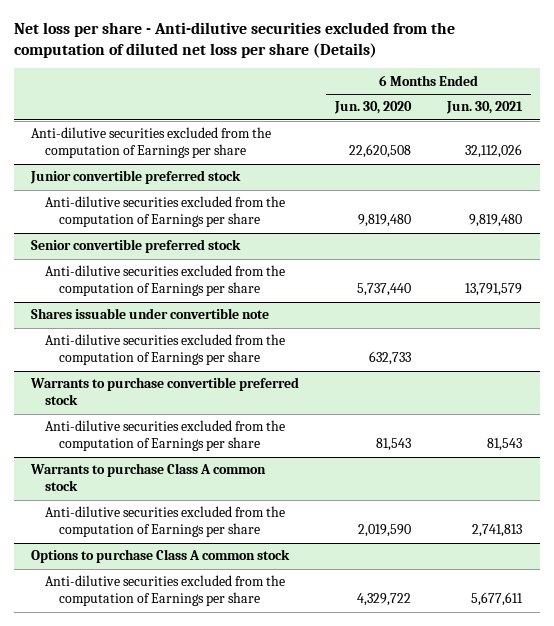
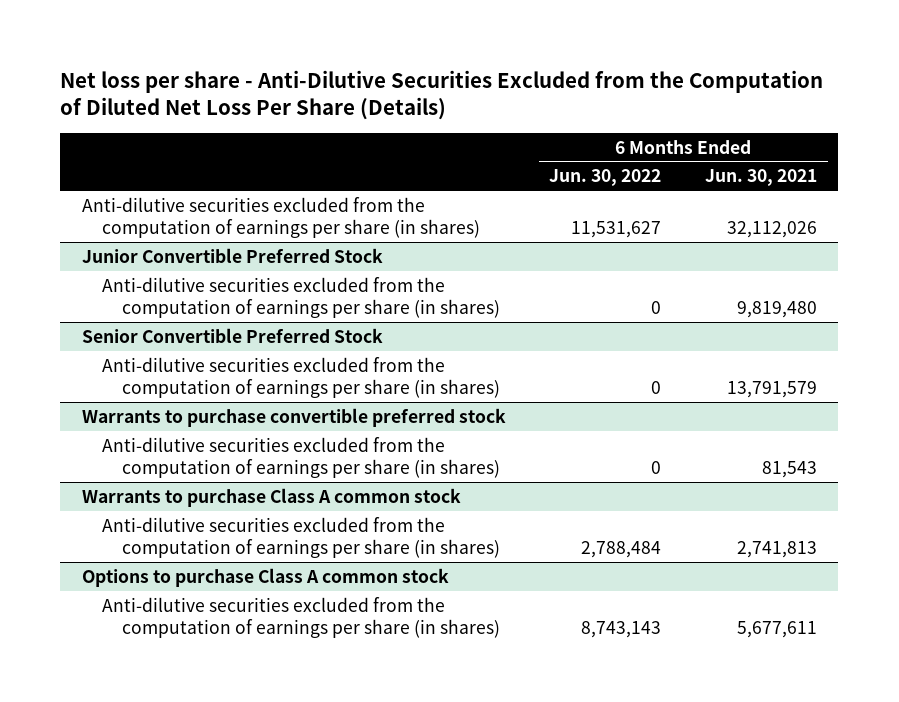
[13,22,455,59] Net loss per share - Anti-dilutive securities excluded from the computation of diluted net loss per share (Details) -> [60,69,824,121] Net loss per share - Anti-Dilutive Securities Excluded from the Computation of Diluted Net Loss Per Share (Details)
[334,101,413,115] Jun. 30, 2020 -> none
none -> [549,169,662,187] Jun. 30, 2022
[31,308,270,320] Shares issuable under convertible note -> none
[45,334,286,366] Anti-dilutive securities excluded from the computation of Earnings per share -> none
[31,127,272,159] Anti-dilutive securities excluded from the computation of Earnings per share -> [81,196,480,239] Anti-dilutive securities excluded from the computation of earnings per share (in shares)
[30,170,242,185] Junior convertible preferred stock -> [81,247,383,263] Junior Convertible Preferred Stock
[45,196,286,228] Anti-dilutive securities excluded from the computation of Earnings per share -> [101,276,500,319] Anti-dilutive securities excluded from the computation of earnings per share (in shares)
[31,239,242,254] Senior convertible preferred stock -> [81,327,383,343] Senior Convertible Preferred Stock
[45,265,286,297] Anti-dilutive securities excluded from the computation of Earnings per share -> [101,356,500,399] Anti-dilutive securities excluded from the computation of earnings per share (in shares)
[45,420,286,452] Anti-dilutive securities excluded from the computation of Earnings per share -> [101,436,500,479] Anti-dilutive securities excluded from the computation of earnings per share (in shares)
[45,506,286,538] Anti-dilutive securities excluded from the computation of Earnings per share -> [101,516,500,559] Anti-dilutive securities excluded from the computation of earnings per share (in shares)
[45,575,286,607] Anti-dilutive securities excluded from the computation of Earnings per share -> [101,596,500,639] Anti-dilutive securities excluded from the computation of earnings per share (in shares)

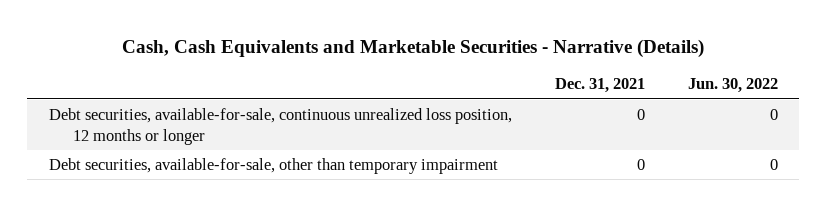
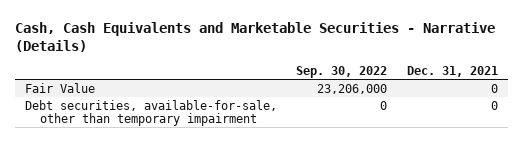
[687,78,778,94] Jun. 30, 2022 -> none
none -> [296,66,388,79] Sep. 30, 2022
[48,107,512,146] Debt securities, available-for-sale, continuous unrealized loss position, 12 months or longer -> [24,82,95,93] Fair Value

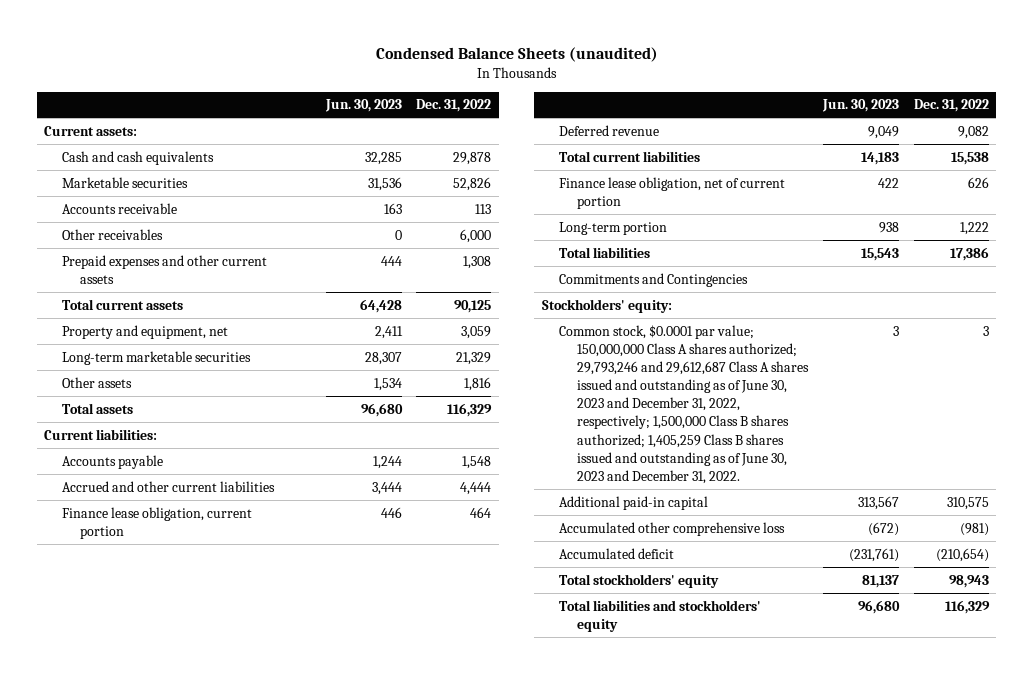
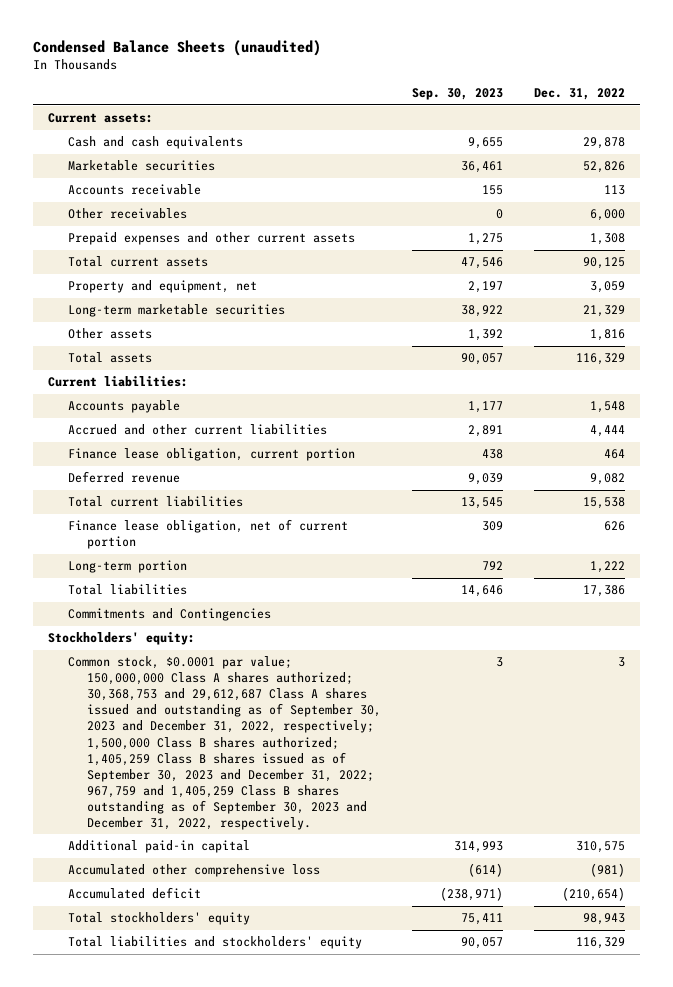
[324,99,402,113] Jun. 30, 2023 -> none
none -> [412,88,504,101] Sep. 30, 2023
[559,324,810,484] Common stock, $0.0001 par value; 150,000,000 Class A shares authorized; 29,793,246 and 29,612,687 Class A shares issued and outstanding as of June 30, 2023 and December 31, 2022, respectively; 1,500,000 Class B shares authorized; 1,405,259 Class B shares issued and outstanding as of June 30, 2023 and December 31, 2022. -> [67,656,382,830] Common stock, $0.0001 par value; 150,000,000 Class A shares authorized; 30,368,753 and 29,612,687 Class A shares issued and outstanding as of September 30, 2023 and December 31, 2022, respectively; 1,500,000 Class B shares authorized; 1,405,259 Class B shares issued as of September 30, 2023 and December 31, 2022; 967,759 and 1,405,259 Class B shares outstanding as of September 30, 2023 and December 31, 2022, respectively.

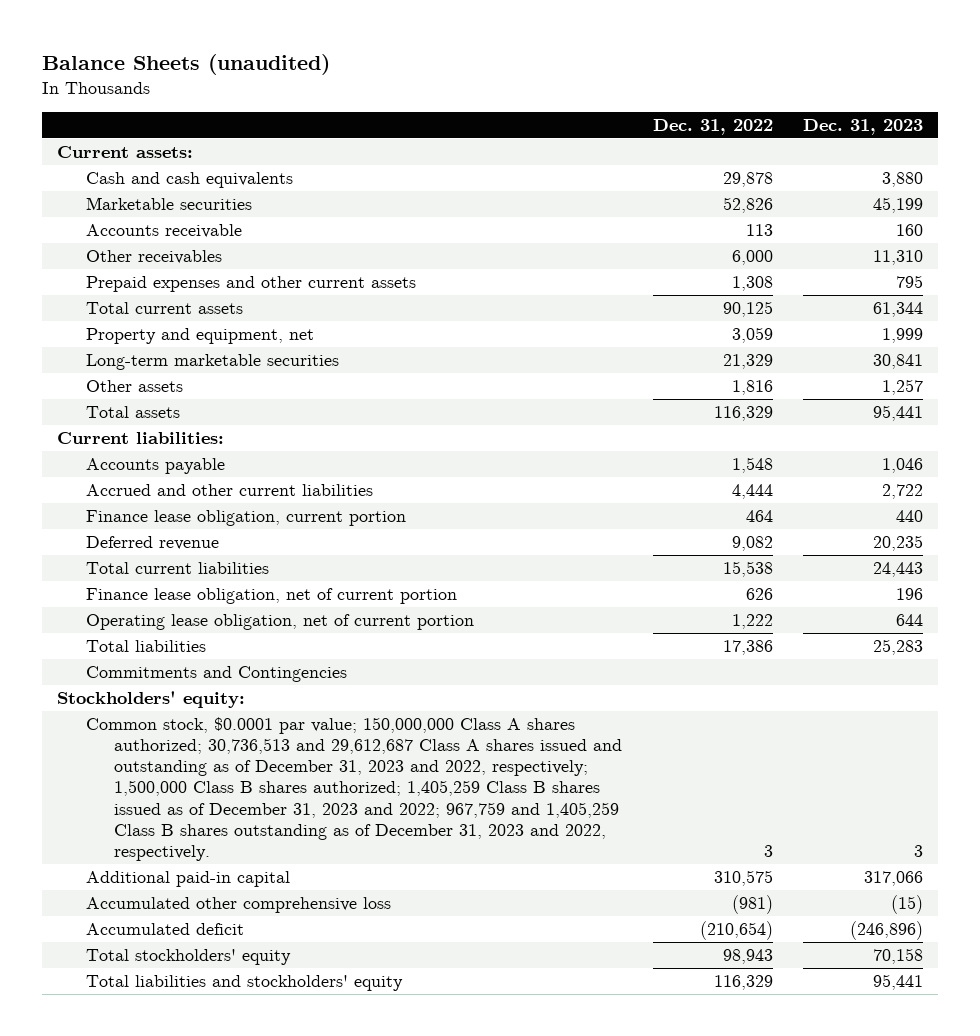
[32,40,321,57] Condensed Balance Sheets (unaudited) -> [42,53,331,75] Balance Sheets (unaudited)
[412,88,504,101] Sep. 30, 2023 -> none
none -> [802,119,923,136] Dec. 31, 2023
[67,560,187,574] Long-term portion -> [85,614,474,631] Operating lease obligation, net of current portion
[67,656,382,830] Common stock, $0.0001 par value; 150,000,000 Class A shares authorized; 30,368,753 and 29,612,687 Class A shares issued and outstanding as of September 30, 2023 and December 31, 2022, respectively; 1,500,000 Class B shares authorized; 1,405,259 Class B shares issued as of September 30, 2023 and December 31, 2022; 967,759 and 1,405,259 Class B shares outstanding as of September 30, 2023 and December 31, 2022, respectively. -> [85,717,623,861] Common stock, $0.0001 par value; 150,000,000 Class A shares authorized; 30,736,513 and 29,612,687 Class A shares issued and outstanding as of December 31, 2023 and 2022, respectively; 1,500,000 Class B shares authorized; 1,405,259 Class B shares issued as of December 31, 2023 and 2022; 967,759 and 1,405,259 Class B shares outstanding as of December 31, 2023 and 2022, respectively.

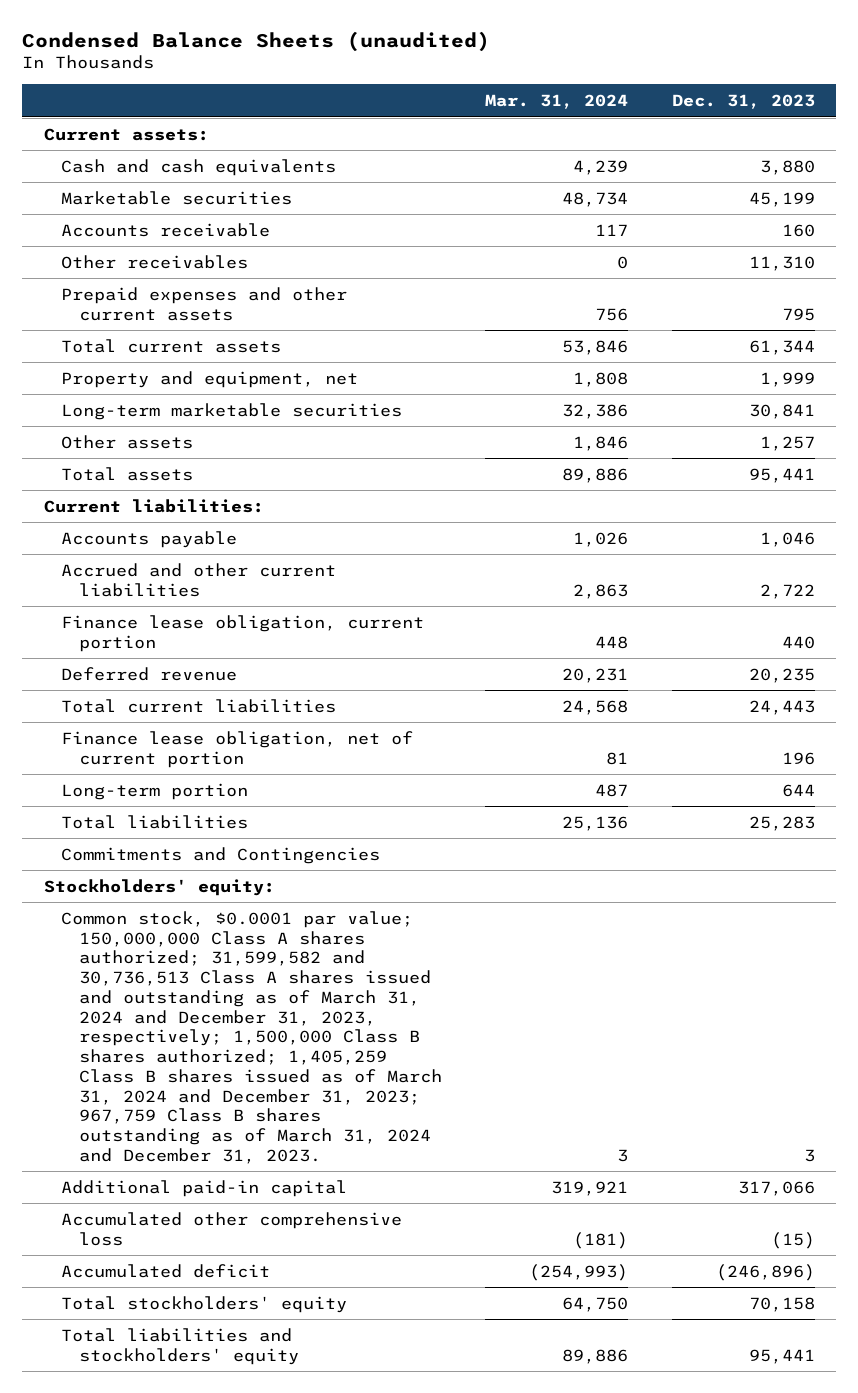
[42,53,331,75] Balance Sheets (unaudited) -> [21,30,490,52] Condensed Balance Sheets (unaudited)
[652,119,773,136] Dec. 31, 2022 -> none
none -> [485,94,629,110] Mar. 31, 2024
[85,614,474,631] Operating lease obligation, net of current portion -> [61,782,249,800] Long-term portion
[85,717,623,861] Common stock, $0.0001 par value; 150,000,000 Class A shares authorized; 30,736,513 and 29,612,687 Class A shares issued and outstanding as of December 31, 2023 and 2022, respectively; 1,500,000 Class B shares authorized; 1,405,259 Class B shares issued as of December 31, 2023 and 2022; 967,759 and 1,405,259 Class B shares outstanding as of December 31, 2023 and 2022, respectively. -> [61,910,442,1164] Common stock, $0.0001 par value; 150,000,000 Class A shares authorized; 31,599,582 and 30,736,513 Class A shares issued and outstanding as of March 31, 2024 and December 31, 2023, respectively; 1,500,000 Class B shares authorized; 1,405,259 Class B shares issued as of March 31, 2024 and December 31, 2023; 967,759 Class B shares outstanding as of March 31, 2024 and December 31, 2023.

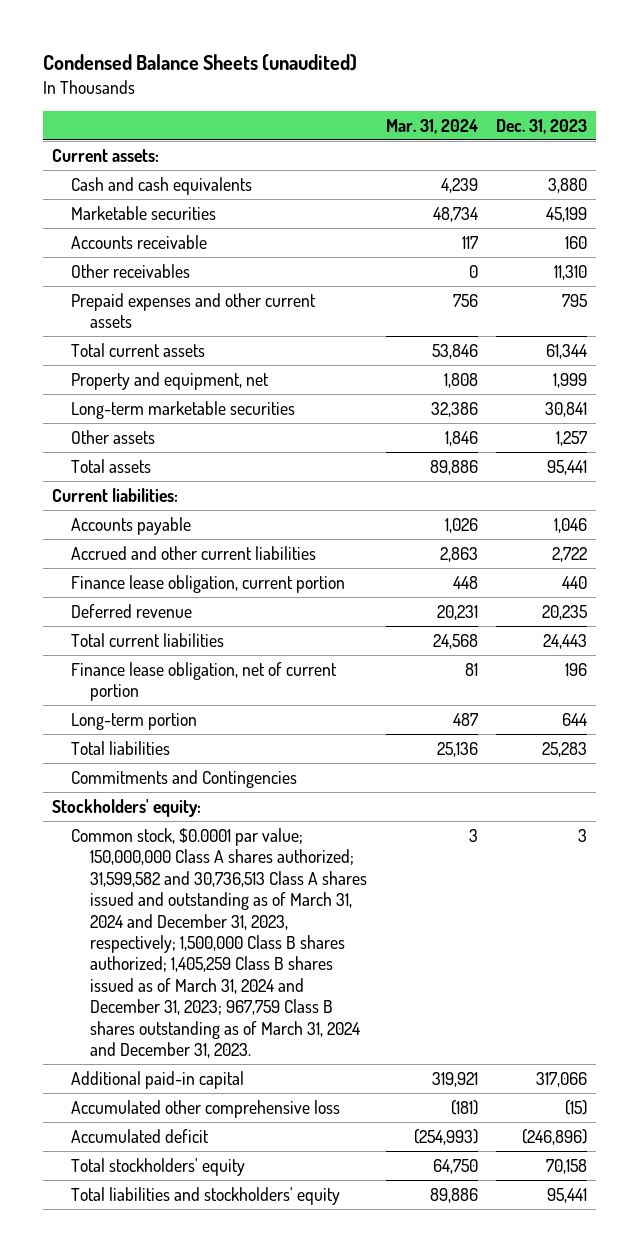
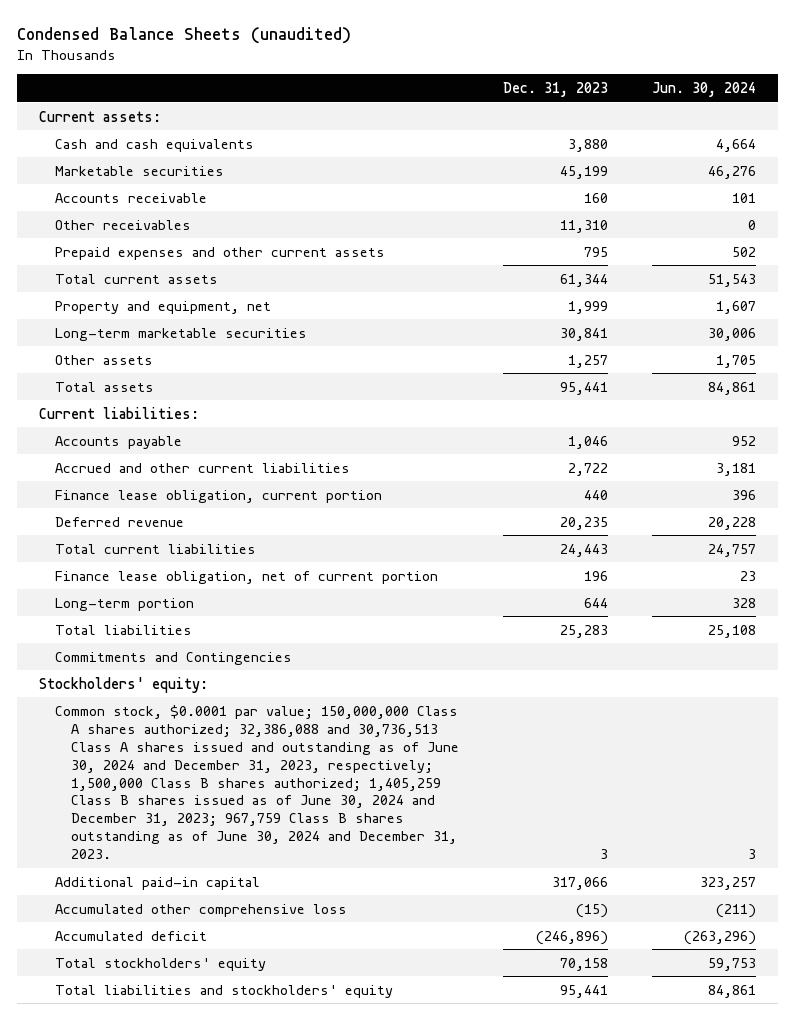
[385,118,478,134] Mar. 31, 2024 -> none
none -> [651,82,756,98] Jun. 30, 2024
[71,827,368,1059] Common stock, $0.0001 par value; 150,000,000 Class A shares authorized; 31,599,582 and 30,736,513 Class A shares issued and outstanding as of March 31, 2024 and December 31, 2023, respectively; 1,500,000 Class B shares authorized; 1,405,259 Class B shares issued as of March 31, 2024 and December 31, 2023; 967,759 Class B shares outstanding as of March 31, 2024 and December 31, 2023. -> [55,704,460,860] Common stock, $0.0001 par value; 150,000,000 Class A shares authorized; 32,386,088 and 30,736,513 Class A shares issued and outstanding as of June 30, 2024 and December 31, 2023, respectively; 1,500,000 Class B shares authorized; 1,405,259 Class B shares issued as of June 30, 2024 and December 31, 2023; 967,759 Class B shares outstanding as of June 30, 2024 and December 31, 2023.

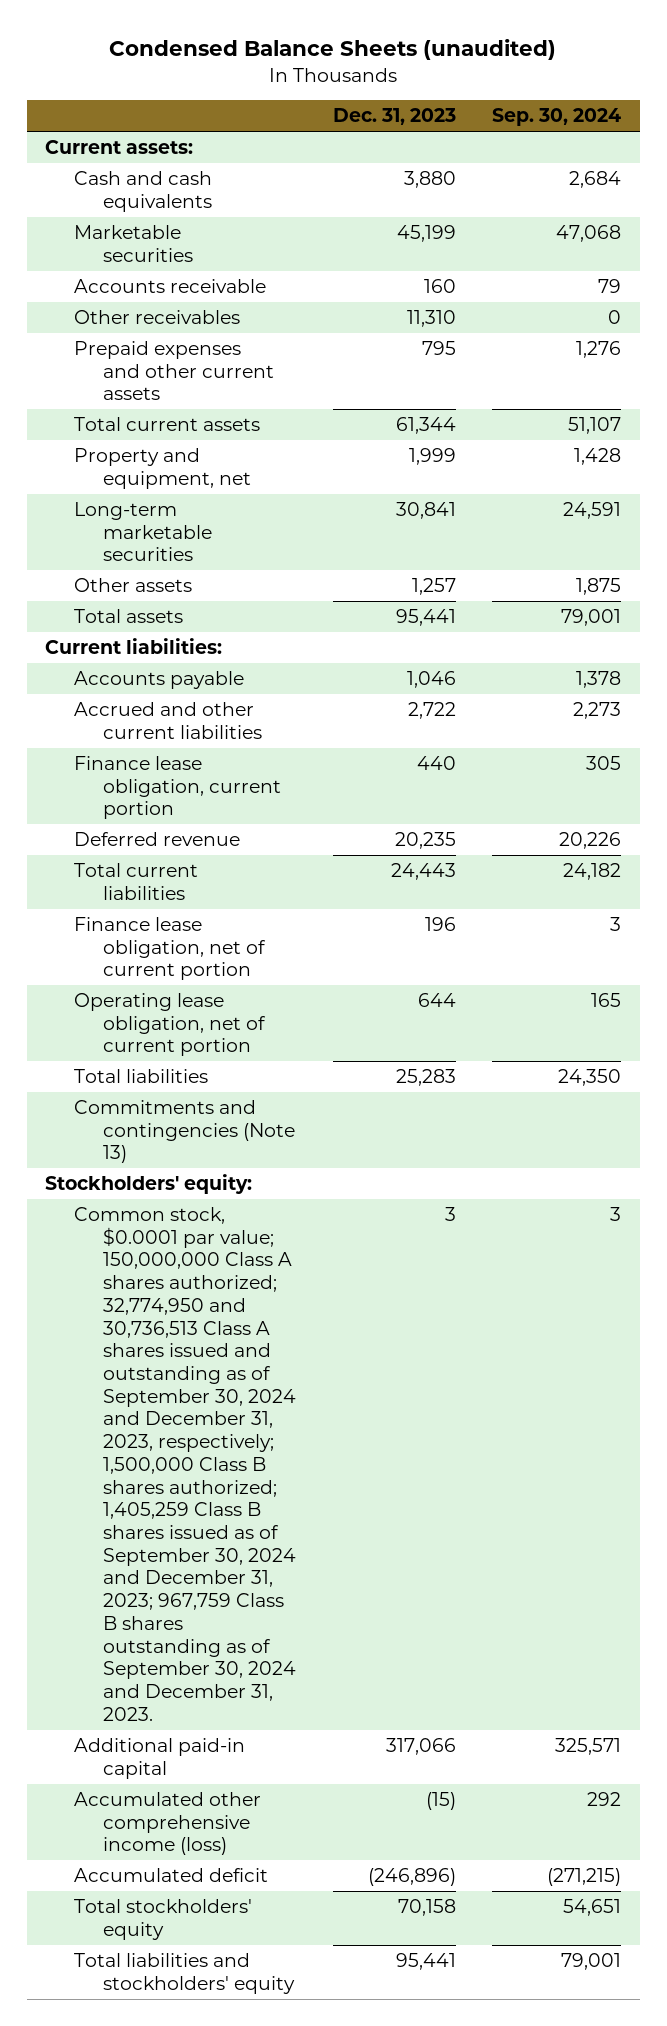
[651,82,756,98] Jun. 30, 2024 -> none
none -> [492,108,622,127] Sep. 30, 2024
[55,597,195,611] Long-term portion -> [74,993,266,1057] Operating lease obligation, net of current portion
[55,651,293,665] Commitments and Contingencies -> [74,1100,295,1164] Commitments and contingencies (Note 13)
[55,704,460,860] Common stock, $0.0001 par value; 150,000,000 Class A shares authorized; 32,386,088 and 30,736,513 Class A shares issued and outstanding as of June 30, 2024 and December 31, 2023, respectively; 1,500,000 Class B shares authorized; 1,405,259 Class B shares issued as of June 30, 2024 and December 31, 2023; 967,759 Class B shares outstanding as of June 30, 2024 and December 31, 2023. -> [74,1207,296,1721] Common stock, $0.0001 par value; 150,000,000 Class A shares authorized; 32,774,950 and 30,736,513 Class A shares issued and outstanding as of September 30, 2024 and December 31, 2023, respectively; 1,500,000 Class B shares authorized; 1,405,259 Class B shares issued as of September 30, 2024 and December 31, 2023; 967,759 Class B shares outstanding as of September 30, 2024 and December 31, 2023.
[55,903,348,917] Accumulated other comprehensive loss -> [74,1792,262,1856] Accumulated other comprehensive income (loss)

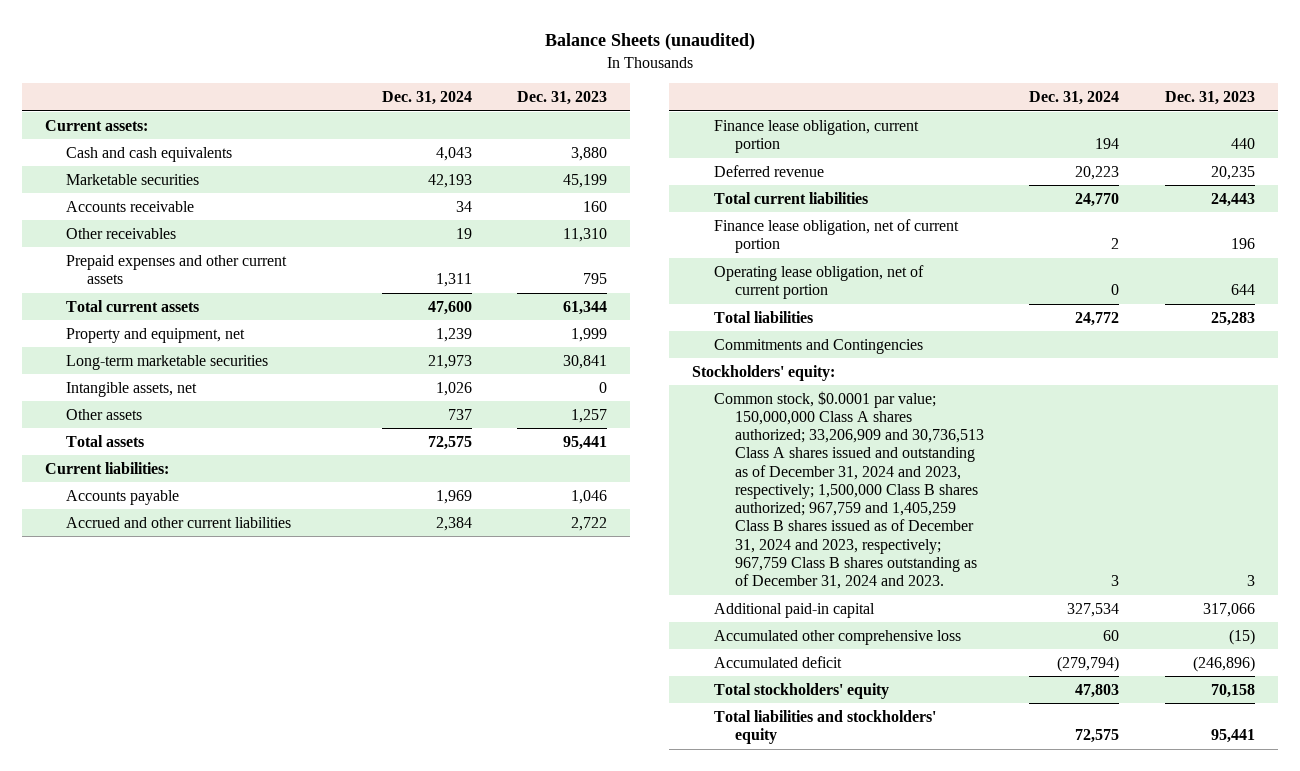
[109,39,557,61] Condensed Balance Sheets (unaudited) -> [544,33,755,51] Balance Sheets (unaudited)
[492,108,622,127] Sep. 30, 2024 -> none
none -> [381,91,472,106] Dec. 31, 2024
none -> [65,381,197,397] Intangible assets, net
[74,1100,295,1164] Commitments and contingencies (Note 13) -> [713,338,923,354] Commitments and Contingencies
[74,1207,296,1721] Common stock, $0.0001 par value; 150,000,000 Class A shares authorized; 32,774,950 and 30,736,513 Class A shares issued and outstanding as of September 30, 2024 and December 31, 2023, respectively; 1,500,000 Class B shares authorized; 1,405,259 Class B shares issued as of September 30, 2024 and December 31, 2023; 967,759 Class B shares outstanding as of September 30, 2024 and December 31, 2023. -> [713,390,984,590] Common stock, $0.0001 par value; 150,000,000 Class A shares authorized; 33,206,909 and 30,736,513 Class A shares issued and outstanding as of December 31, 2024 and 2023, respectively; 1,500,000 Class B shares authorized; 967,759 and 1,405,259 Class B shares issued as of December 31, 2024 and 2023, respectively; 967,759 Class B shares outstanding as of December 31, 2024 and 2023.
[74,1792,262,1856] Accumulated other comprehensive income (loss) -> [713,629,961,645] Accumulated other comprehensive loss

